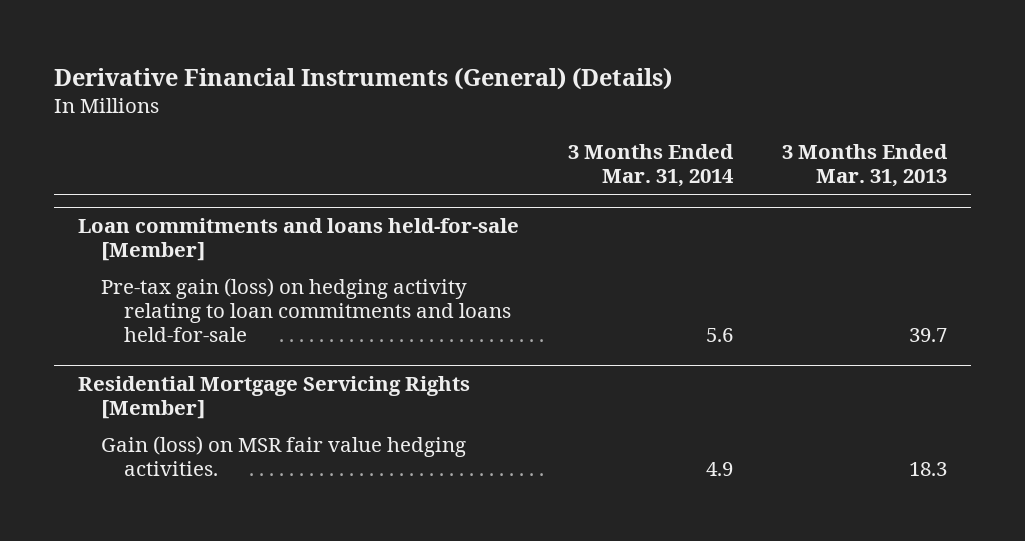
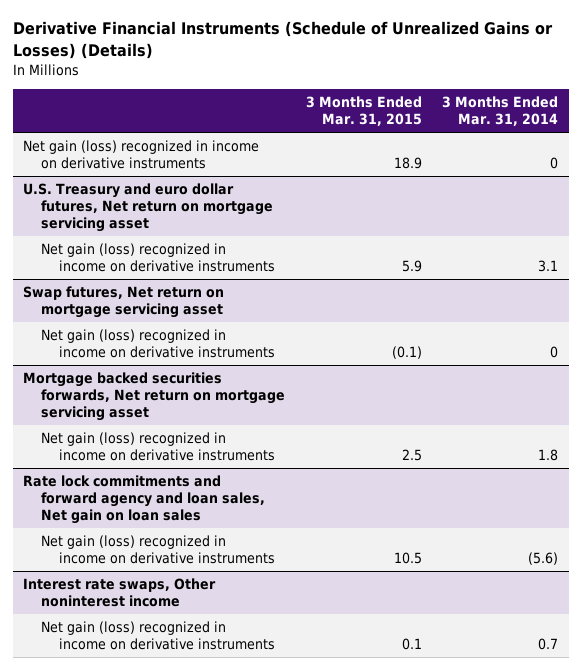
[54,66,673,90] Derivative Financial Instruments (General) (Details) -> [12,21,553,60] Derivative Financial Instruments (Schedule of Unrealized Gains or Losses) (Details)
[781,144,948,188] 3 Months Ended Mar. 31, 2013 -> none
none -> [305,96,422,127] 3 Months Ended Mar. 31, 2015
[78,217,520,262] Loan commitments and loans held-for-sale [Member] -> none
[101,277,512,343] Pre-tax gain (loss) on hedging activity relating to loan commitments and loans held-for-sale -> none
[78,375,471,420] Residential Mortgage Servicing Rights [Member] -> none
[101,435,467,476] Gain (loss) on MSR fair value hedging activities. -> [23,140,260,170] Net gain (loss) recognized in income on derivative instruments
[706,461,734,476] 4.9 -> [550,157,559,170] 0
none -> [23,183,274,233] U.S. Treasury and euro dollar futures, Net return on mortgage servicing asset
none -> [41,243,276,273] Net gain (loss) recognized in income on derivative instruments
none -> [23,286,225,319] Swap futures, Net return on mortgage servicing asset
none -> [41,329,276,359] Net gain (loss) recognized in income on derivative instruments
none -> [23,372,286,422] Mortgage backed securities forwards, Net return on mortgage servicing asset
none -> [41,432,276,462] Net gain (loss) recognized in income on derivative instruments
none -> [23,475,266,525] Rate lock commitments and forward agency and loan sales, Net gain on loan sales
none -> [41,535,276,565] Net gain (loss) recognized in income on derivative instruments
none -> [23,578,217,608] Interest rate swaps, Other noninterest income
none -> [41,621,276,651] Net gain (loss) recognized in income on derivative instruments

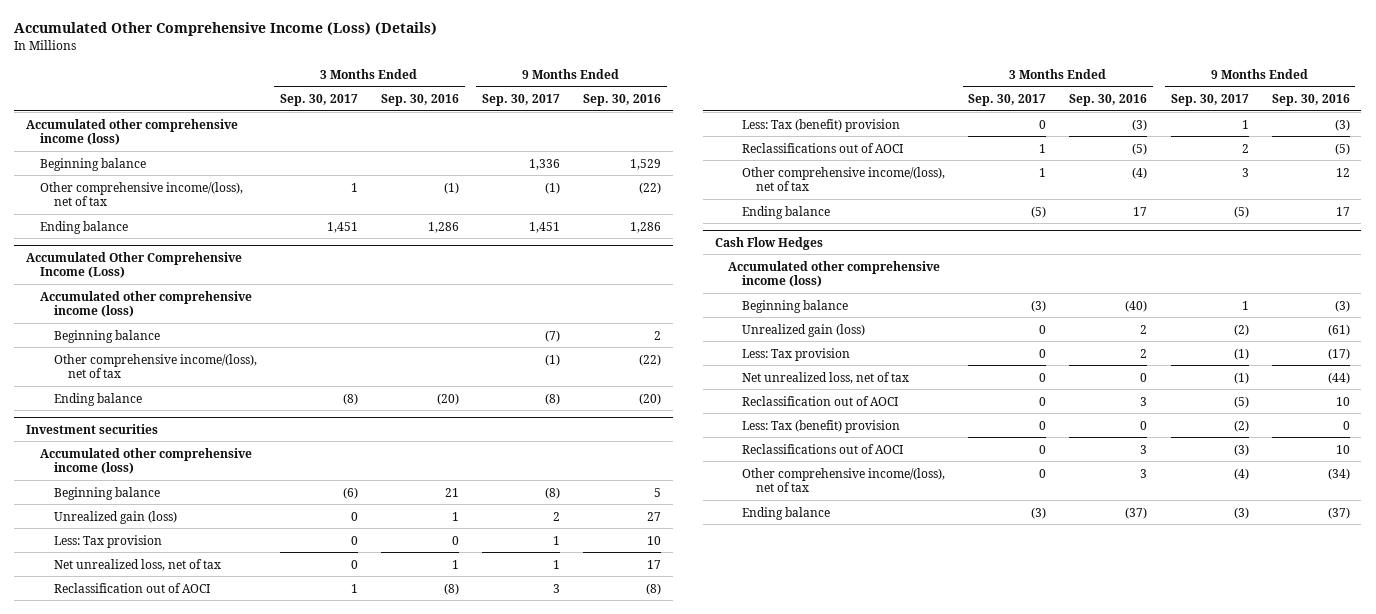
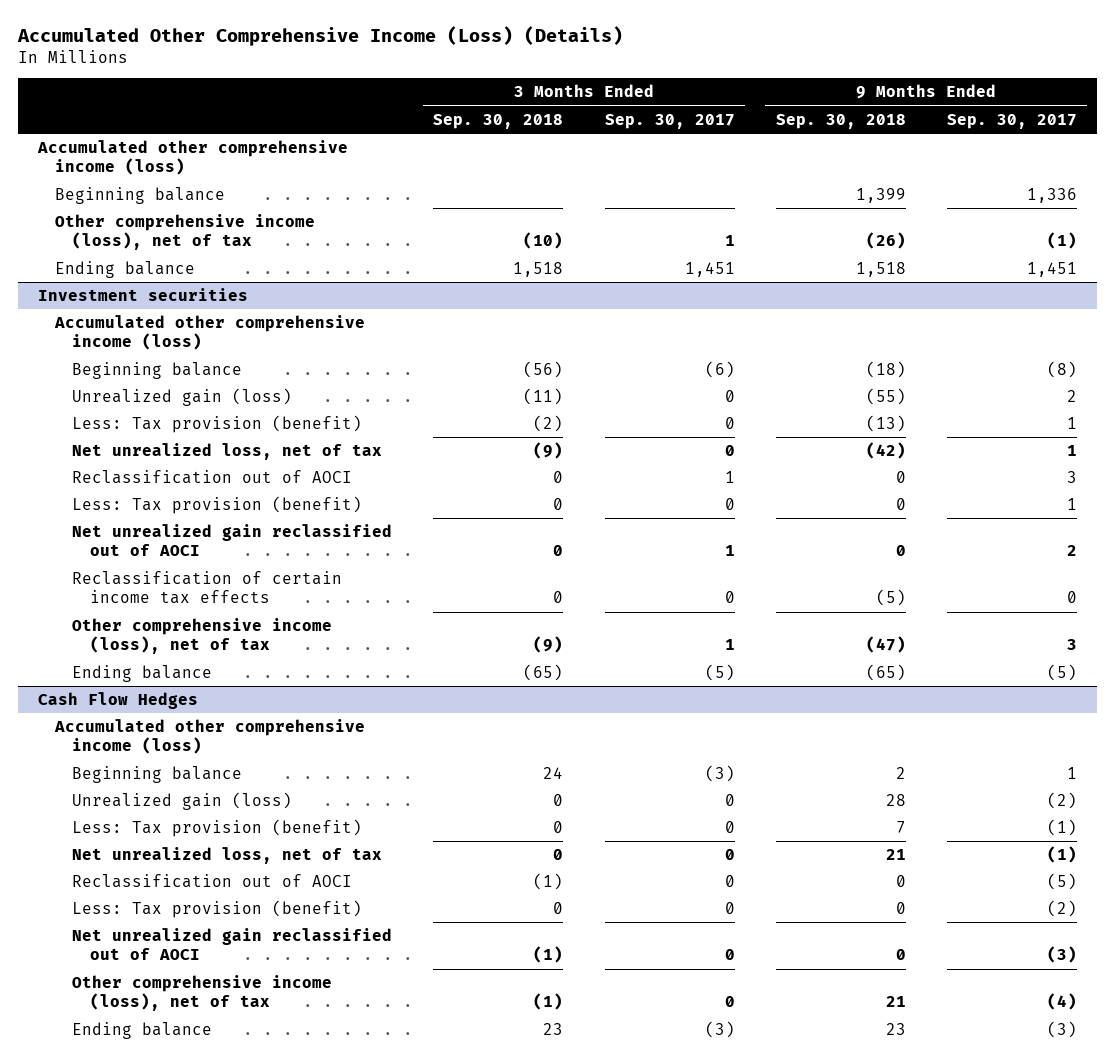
[380,93,459,106] Sep. 30, 2016 -> none
[583,93,662,106] Sep. 30, 2016 -> none
none -> [433,113,564,129] Sep. 30, 2018
none -> [775,113,906,129] Sep. 30, 2018
[39,181,243,207] Other comprehensive income/(loss), net of tax -> [55,214,316,251] Other comprehensive income (loss), net of tax
[26,251,243,279] Accumulated Other Comprehensive Income (Loss) -> none
[39,290,252,318] Accumulated other comprehensive income (loss) -> none
[53,329,160,343] Beginning balance -> none
[53,353,257,379] Other comprehensive income/(loss), net of tax -> none
[53,392,142,406] Ending balance -> none
[53,534,162,548] Less: Tax provision -> [72,415,363,434] Less: Tax provision (benefit)
[742,118,901,132] Less: Tax (benefit) provision -> [72,496,363,515] Less: Tax provision (benefit)
[742,142,904,153] Reclassifications out of AOCI -> [72,524,393,557] Net unrealized gain reclassified out of AOCI
none -> [72,571,343,605] Reclassification of certain income tax effects
[742,166,946,192] Other comprehensive income/(loss), net of tax -> [72,618,333,655] Other comprehensive income (loss), net of tax
[742,347,851,361] Less: Tax provision -> [72,819,363,838] Less: Tax provision (benefit)
[742,419,901,433] Less: Tax (benefit) provision -> [72,900,363,919] Less: Tax provision (benefit)
[742,443,904,454] Reclassifications out of AOCI -> [72,928,393,961] Net unrealized gain reclassified out of AOCI
[742,467,946,493] Other comprehensive income/(loss), net of tax -> [72,975,333,1012] Other comprehensive income (loss), net of tax

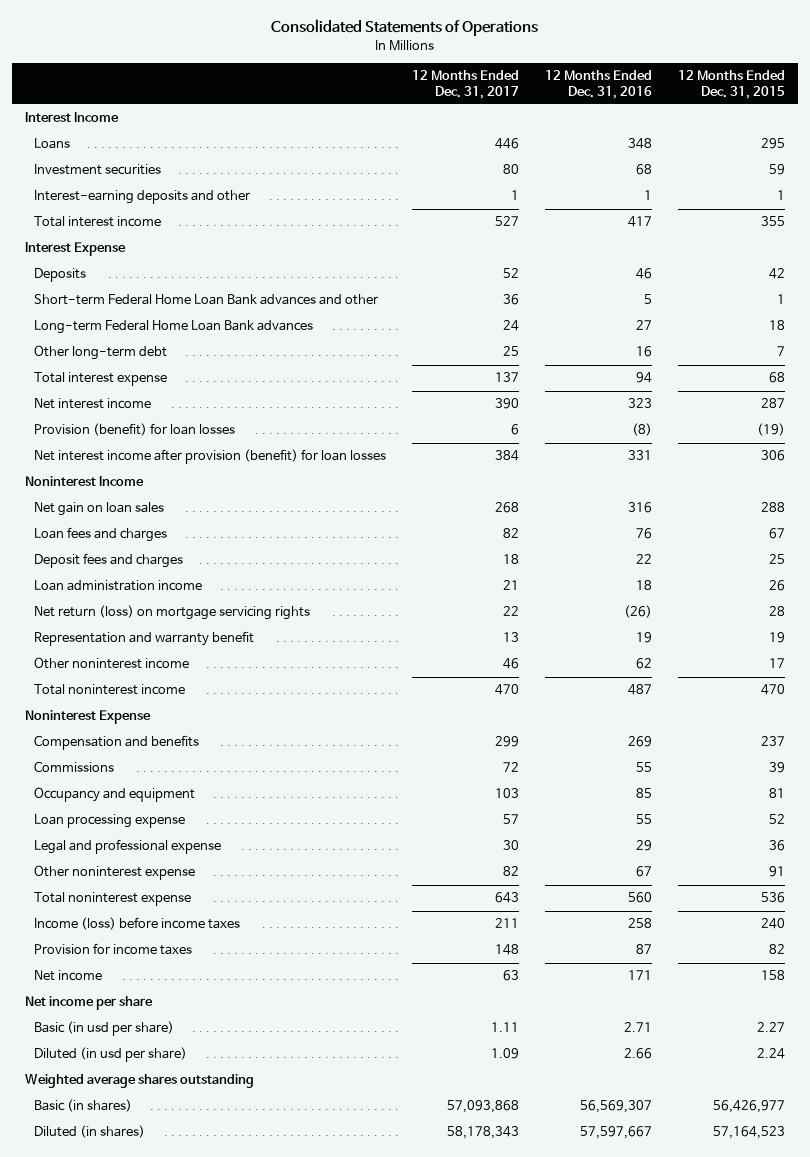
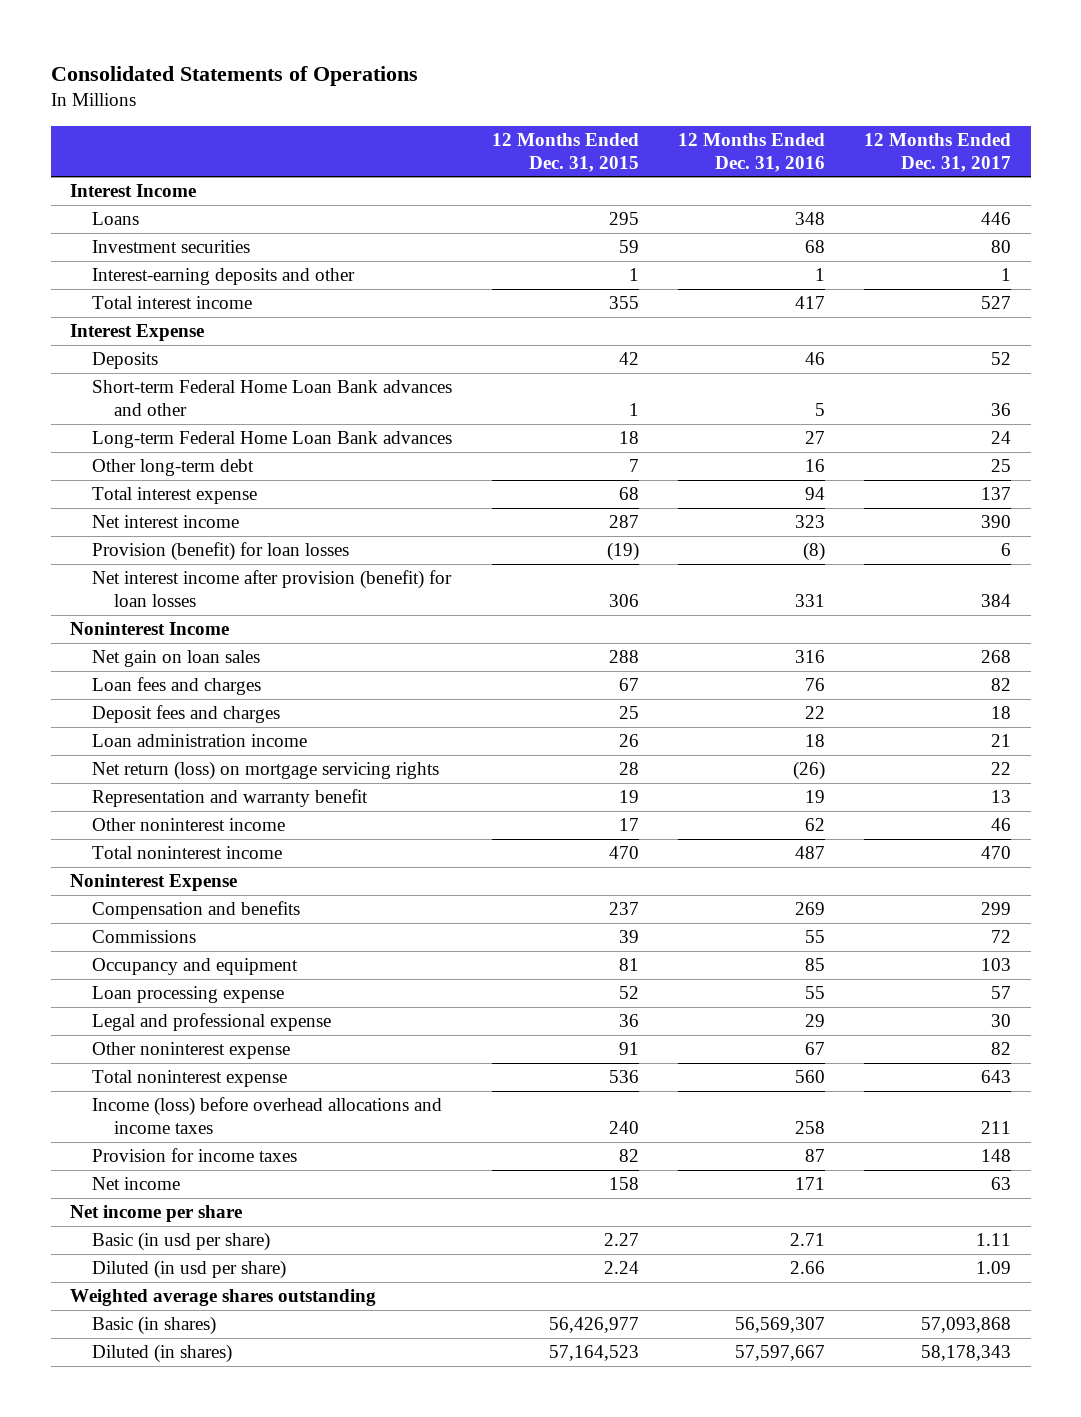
[34,917,241,931] Income (loss) before income taxes -> [92,1097,443,1135] Income (loss) before overhead allocations and income taxes

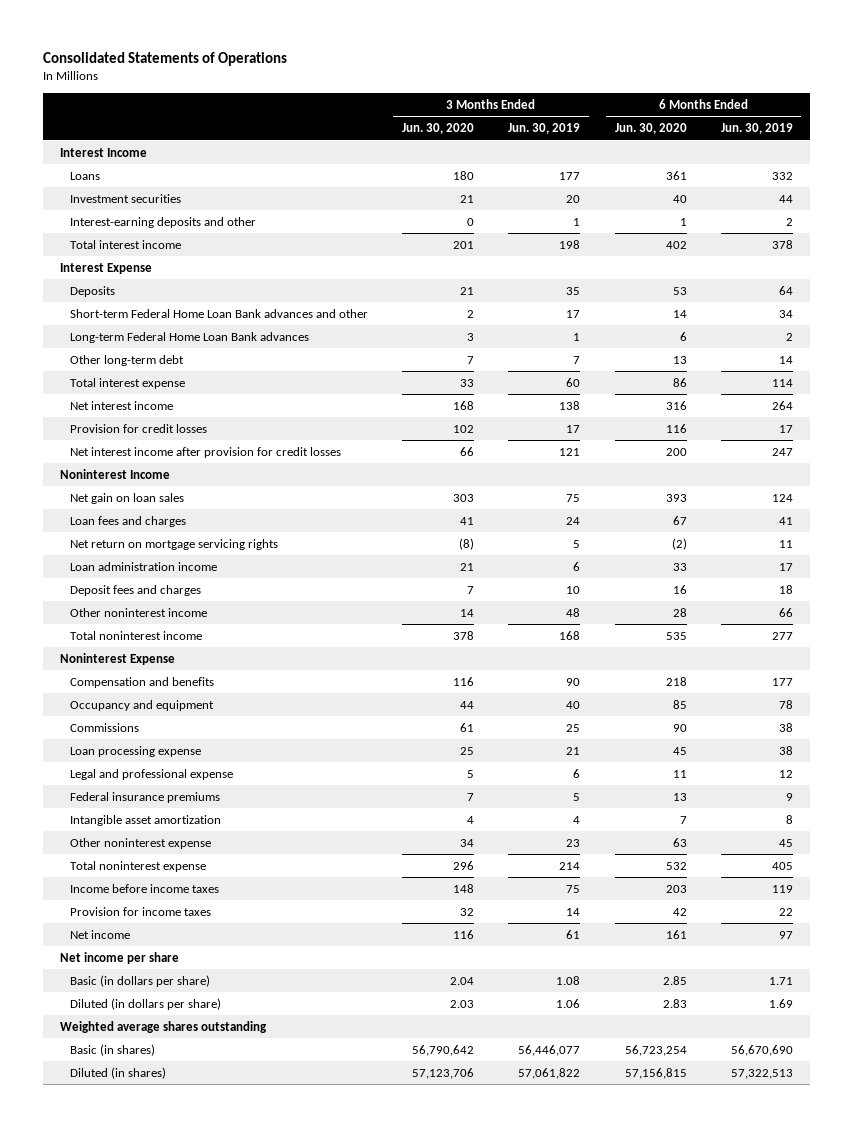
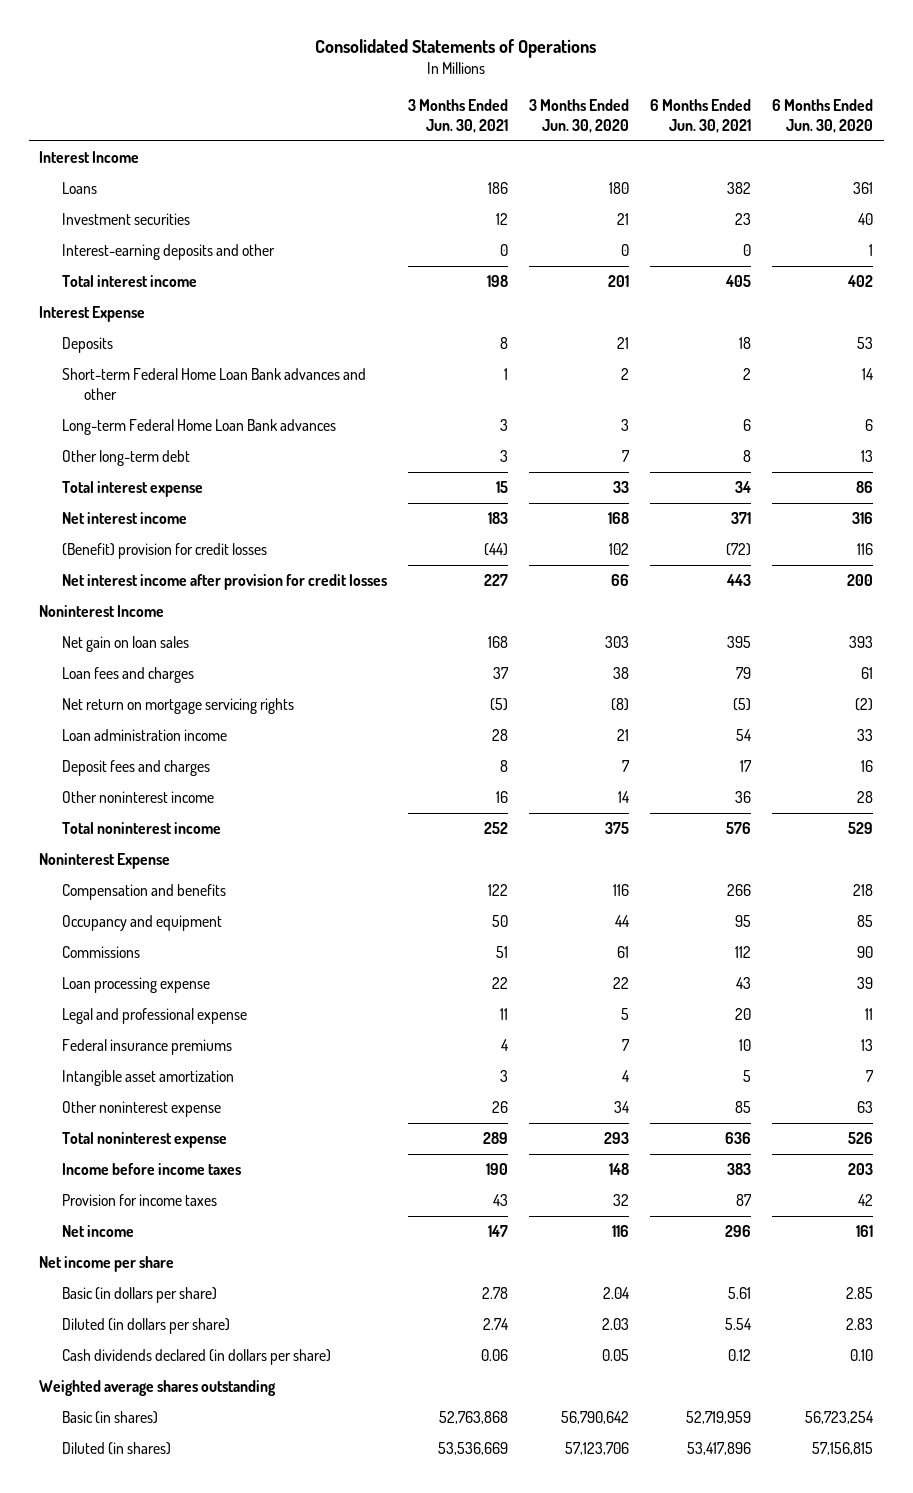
[508,123,581,135] Jun. 30, 2019 -> none
[720,123,793,135] Jun. 30, 2019 -> none
none -> [407,99,508,134] 3 Months Ended Jun. 30, 2021
none -> [650,99,752,134] 6 Months Ended Jun. 30, 2021
[69,423,207,433] Provision for credit losses -> [61,543,267,560] (Benefit) provision for credit losses
[459,516,474,525] 41 -> [613,667,630,680] 38
[672,515,687,525] 67 -> [861,667,874,680] 61
[452,630,474,640] 378 -> [605,822,630,835] 375
[665,631,687,640] 535 -> [848,822,874,835] 529
[459,746,474,755] 25 -> [613,977,630,990] 22
[672,746,687,755] 45 -> [857,977,874,990] 39
[452,860,474,870] 296 -> [604,1132,630,1145] 293
[665,861,687,870] 532 -> [848,1132,874,1145] 526
none -> [61,1349,331,1366] Cash dividends declared (in dollars per share)

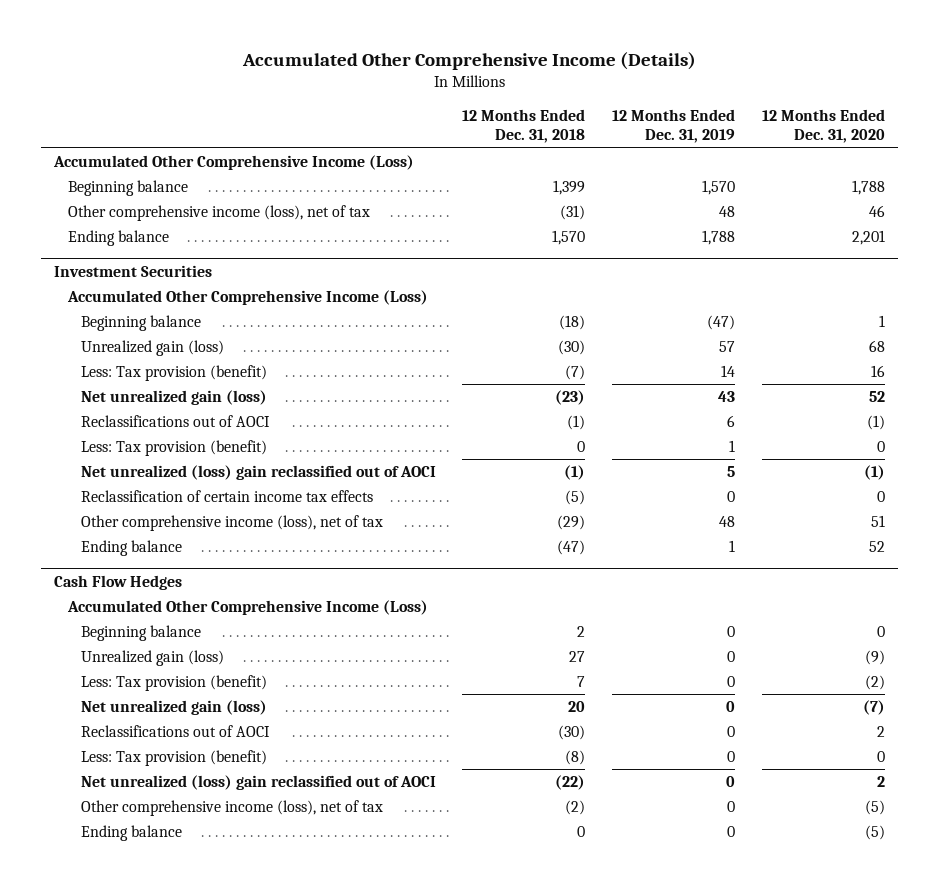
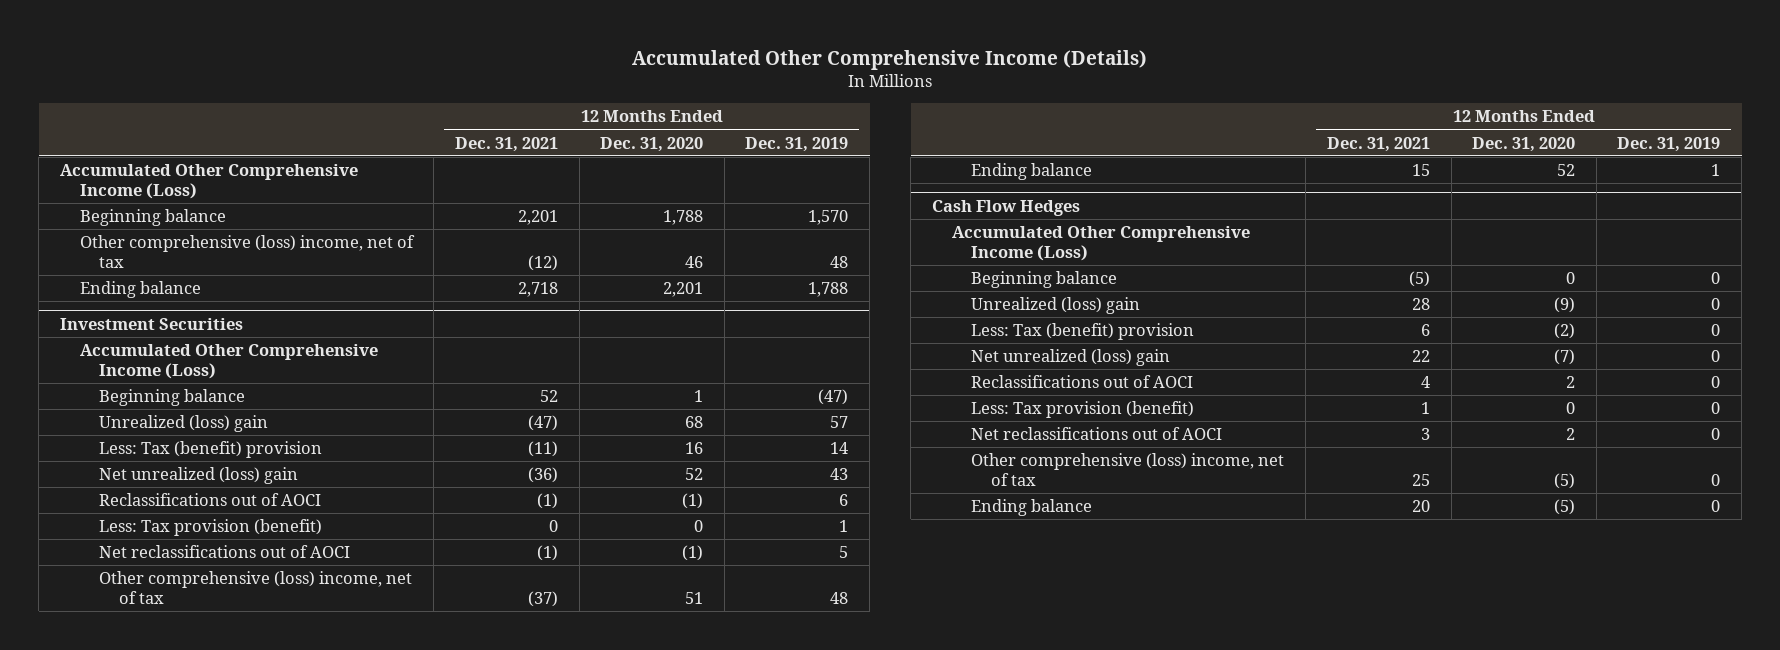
[462,109,586,144] 12 Months Ended Dec. 31, 2018 -> none
none -> [454,136,558,152] Dec. 31, 2021
[67,204,370,221] Other comprehensive income (loss), net of tax -> [79,235,415,268] Other comprehensive (loss) income, net of tax
[80,339,224,356] Unrealized gain (loss) -> [99,415,269,433] Unrealized (loss) gain
[80,364,267,381] Less: Tax provision (benefit) -> [99,441,323,459] Less: Tax (benefit) provision
[80,389,267,405] Net unrealized gain (loss) -> [99,467,299,485] Net unrealized (loss) gain
[80,489,373,502] Reclassification of certain income tax effects -> none
[80,464,436,480] Net unrealized (loss) gain reclassified out of AOCI -> [99,545,351,559] Net reclassifications out of AOCI
[80,514,383,531] Other comprehensive income (loss), net of tax -> [99,571,413,604] Other comprehensive (loss) income, net of tax
[80,649,224,666] Unrealized gain (loss) -> [971,297,1141,315] Unrealized (loss) gain
[80,674,267,691] Less: Tax provision (benefit) -> [971,323,1195,341] Less: Tax (benefit) provision
[80,699,267,715] Net unrealized gain (loss) -> [971,349,1171,367] Net unrealized (loss) gain
[80,774,436,790] Net unrealized (loss) gain reclassified out of AOCI -> [971,427,1223,441] Net reclassifications out of AOCI
[80,799,383,816] Other comprehensive income (loss), net of tax -> [971,453,1285,486] Other comprehensive (loss) income, net of tax

